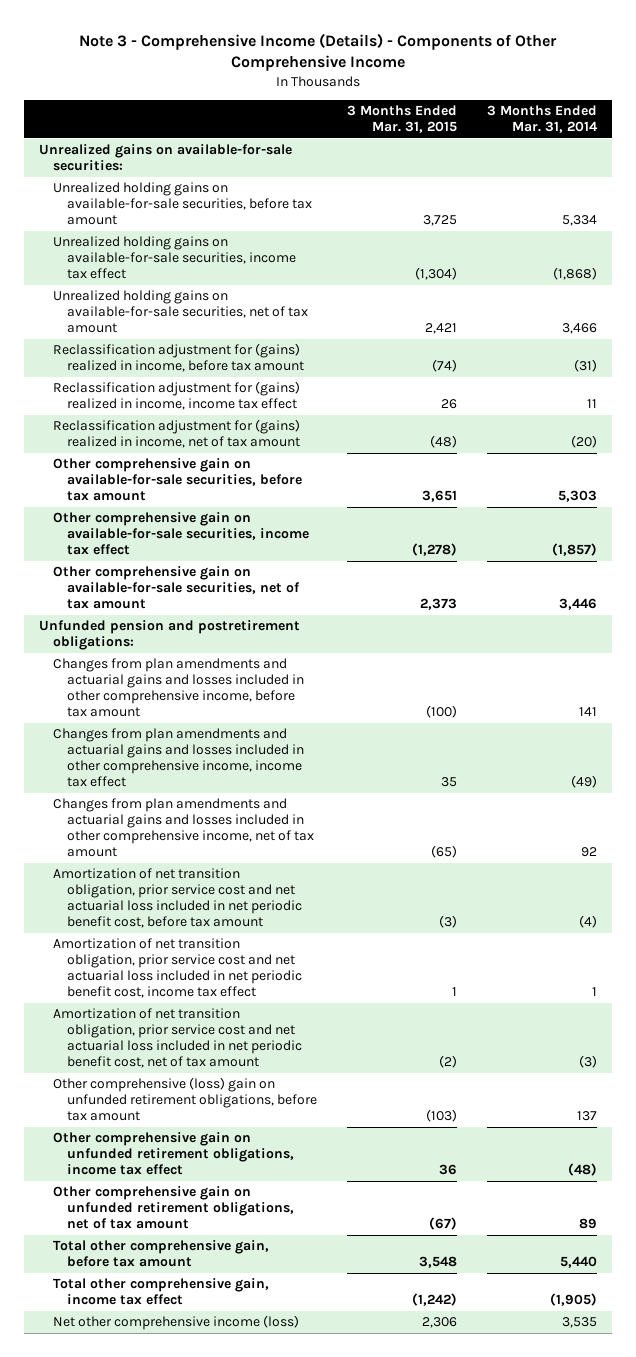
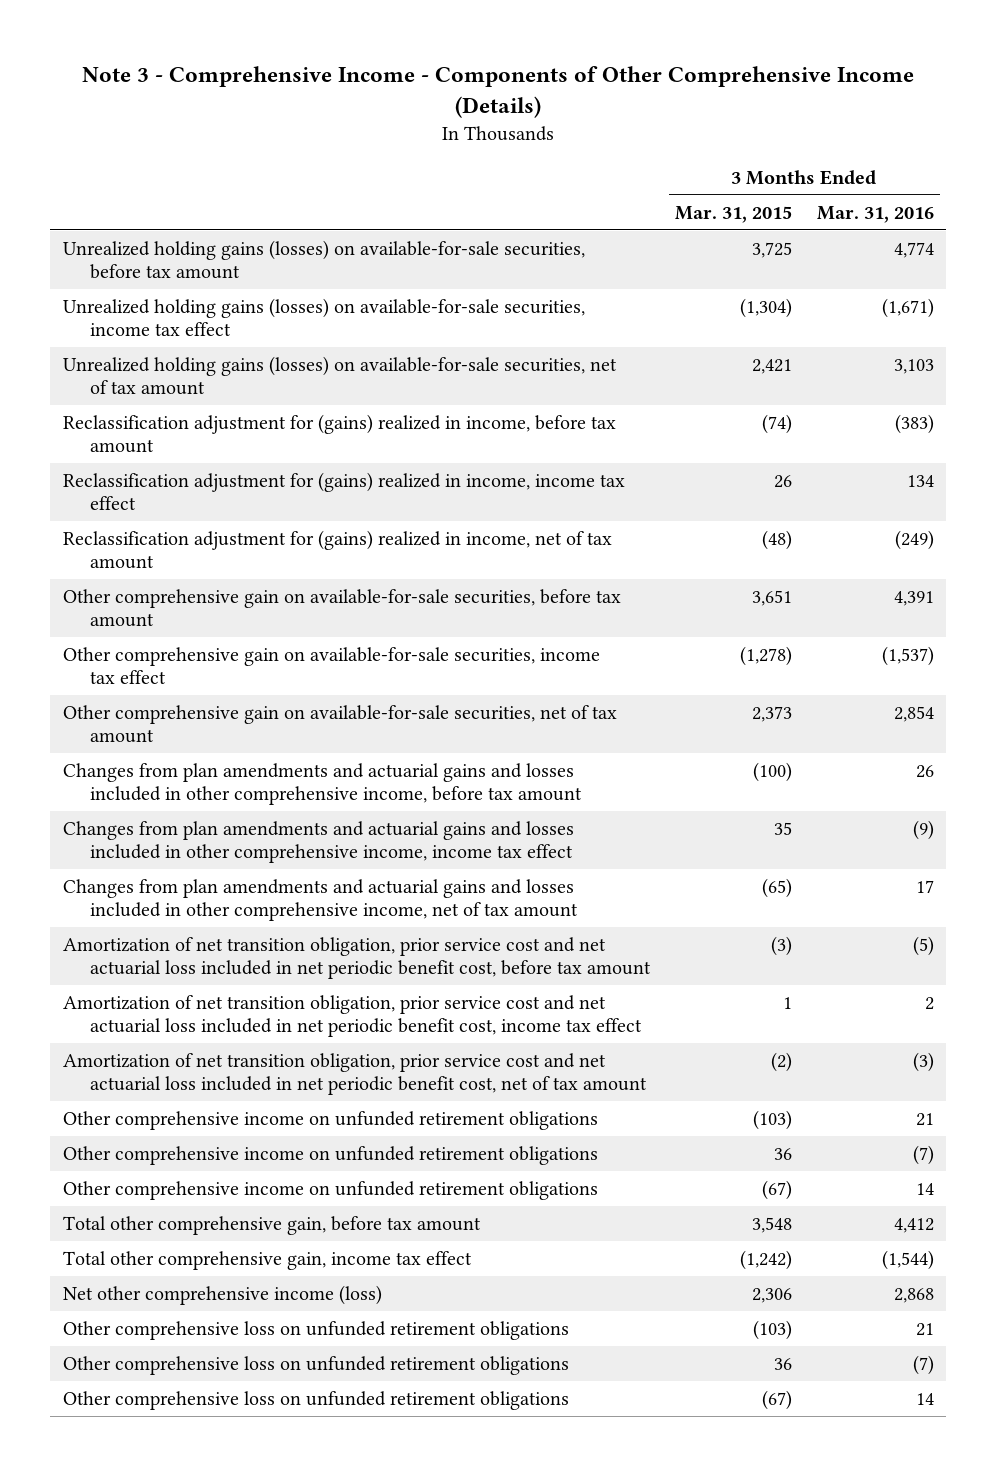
[79,32,558,72] Note 3 - Comprehensive Income (Details) - Components of Other Comprehensive Income -> [82,65,915,118] Note 3 - Comprehensive Income - Components of Other Comprehensive Income (Details)
[486,105,598,134] 3 Months Ended Mar. 31, 2014 -> none
none -> [816,205,934,223] Mar. 31, 2016
[39,144,293,172] Unrealized gains on available-for-sale securities: -> none
[52,182,312,226] Unrealized holding gains on available-for-sale securities, before tax amount -> [62,239,585,280] Unrealized holding gains (losses) on available-for-sale securities, before tax amount
[52,236,296,280] Unrealized holding gains on available-for-sale securities, income tax effect -> [62,297,585,337] Unrealized holding gains (losses) on available-for-sale securities, income tax effect
[52,290,308,334] Unrealized holding gains on available-for-sale securities, net of tax amount -> [62,355,617,396] Unrealized holding gains (losses) on available-for-sale securities, net of tax amount
[39,620,301,651] Unfunded pension and postretirement obligations: -> none
[52,1077,317,1122] Other comprehensive (loss) gain on unfunded retirement obligations, before tax amount -> [62,1110,598,1130] Other comprehensive income on unfunded retirement obligations
[52,1132,294,1176] Other comprehensive gain on unfunded retirement obligations, income tax effect -> [62,1145,598,1165] Other comprehensive income on unfunded retirement obligations
[52,1186,294,1230] Other comprehensive gain on unfunded retirement obligations, net of tax amount -> [62,1180,598,1200] Other comprehensive income on unfunded retirement obligations
none -> [62,1320,569,1340] Other comprehensive loss on unfunded retirement obligations
none -> [62,1355,569,1375] Other comprehensive loss on unfunded retirement obligations
none -> [62,1390,569,1410] Other comprehensive loss on unfunded retirement obligations

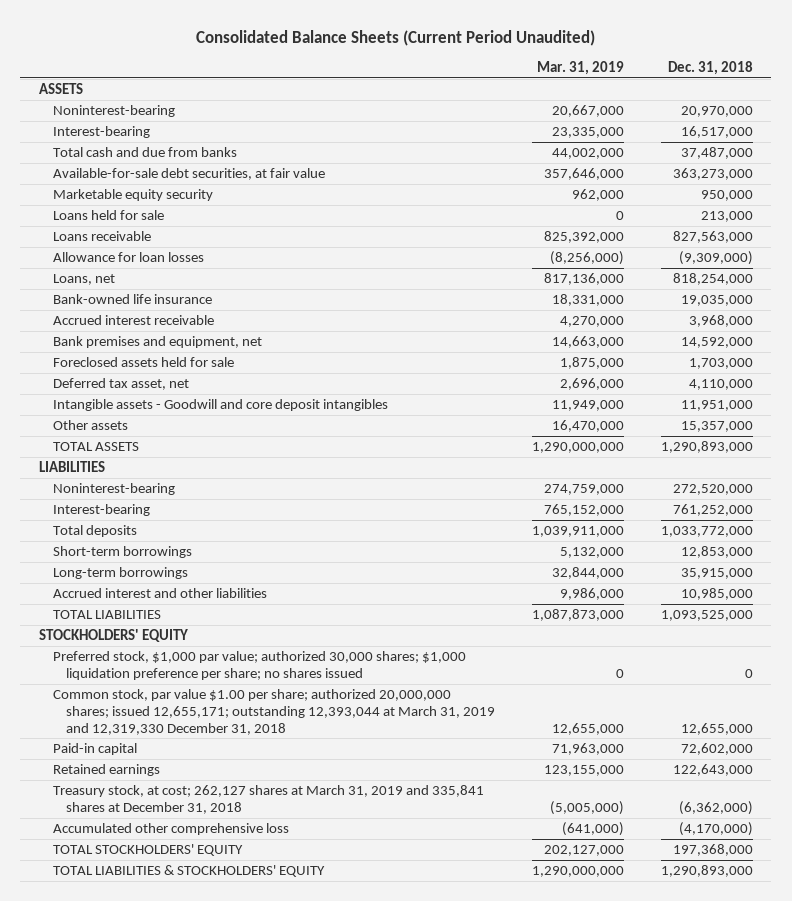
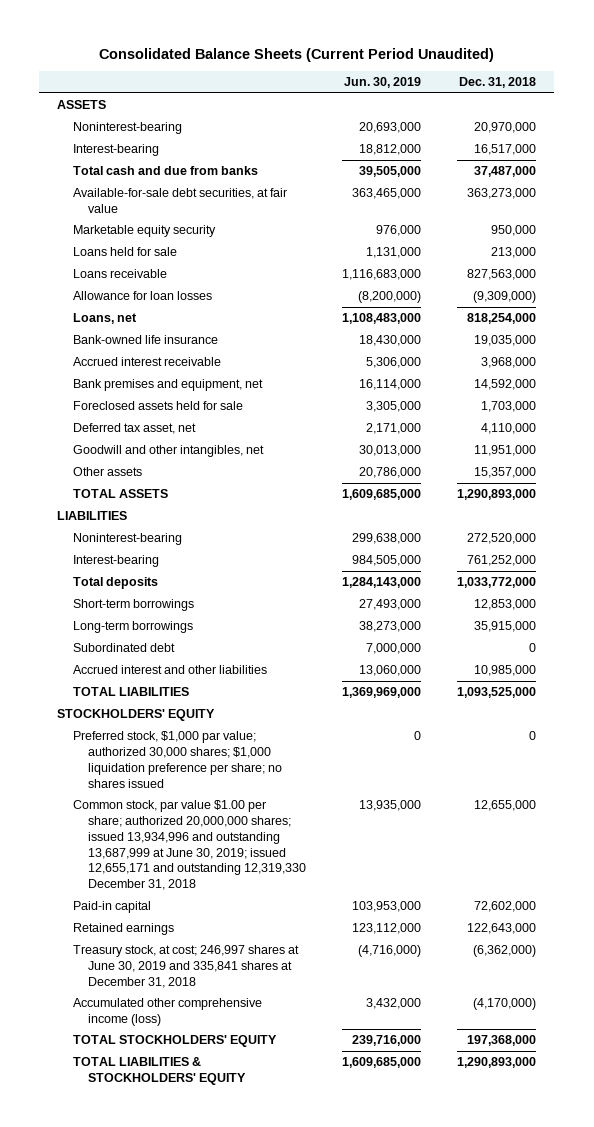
[537,61,625,76] Mar. 31, 2019 -> none
none -> [344,77,422,89] Jun. 30, 2019
[52,399,388,412] Intangible assets - Goodwill and core deposit intangibles -> [72,445,264,458] Goodwill and other intangibles, net
none -> [72,643,175,653] Subordinated debt
[52,689,496,735] Common stock, par value $1.00 per share; authorized 20,000,000 shares; issued 12,655,171; outstanding 12,393,044 at March 31, 2019 and 12,319,330 December 31, 2018 -> [72,800,306,891] Common stock, par value $1.00 per share; authorized 20,000,000 shares; issued 13,934,996 and outstanding 13,687,999 at June 30, 2019; issued 12,655,171 and outstanding 12,319,330 December 31, 2018
[52,785,484,814] Treasury stock, at cost; 262,127 shares at March 31, 2019 and 335,841 shares at December 31, 2018 -> [72,945,299,988] Treasury stock, at cost; 246,997 shares at June 30, 2019 and 335,841 shares at December 31, 2018
[52,823,289,836] Accumulated other comprehensive loss -> [72,998,262,1026] Accumulated other comprehensive income (loss)

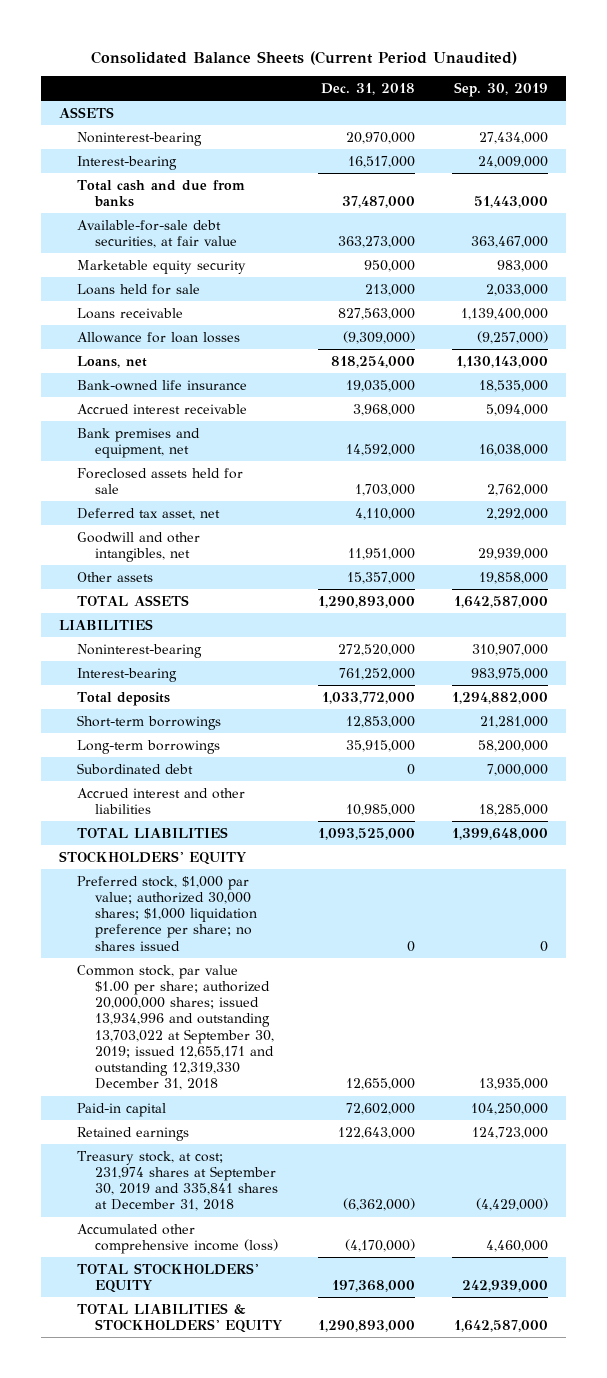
[344,77,422,89] Jun. 30, 2019 -> none
none -> [453,82,548,98] Sep. 30, 2019
[72,800,306,891] Common stock, par value $1.00 per share; authorized 20,000,000 shares; issued 13,934,996 and outstanding 13,687,999 at June 30, 2019; issued 12,655,171 and outstanding 12,319,330 December 31, 2018 -> [77,964,274,1091] Common stock, par value $1.00 per share; authorized 20,000,000 shares; issued 13,934,996 and outstanding 13,703,022 at September 30, 2019; issued 12,655,171 and outstanding 12,319,330 December 31, 2018
[72,945,299,988] Treasury stock, at cost; 246,997 shares at June 30, 2019 and 335,841 shares at December 31, 2018 -> [77,1150,278,1212] Treasury stock, at cost; 231,974 shares at September 30, 2019 and 335,841 shares at December 31, 2018

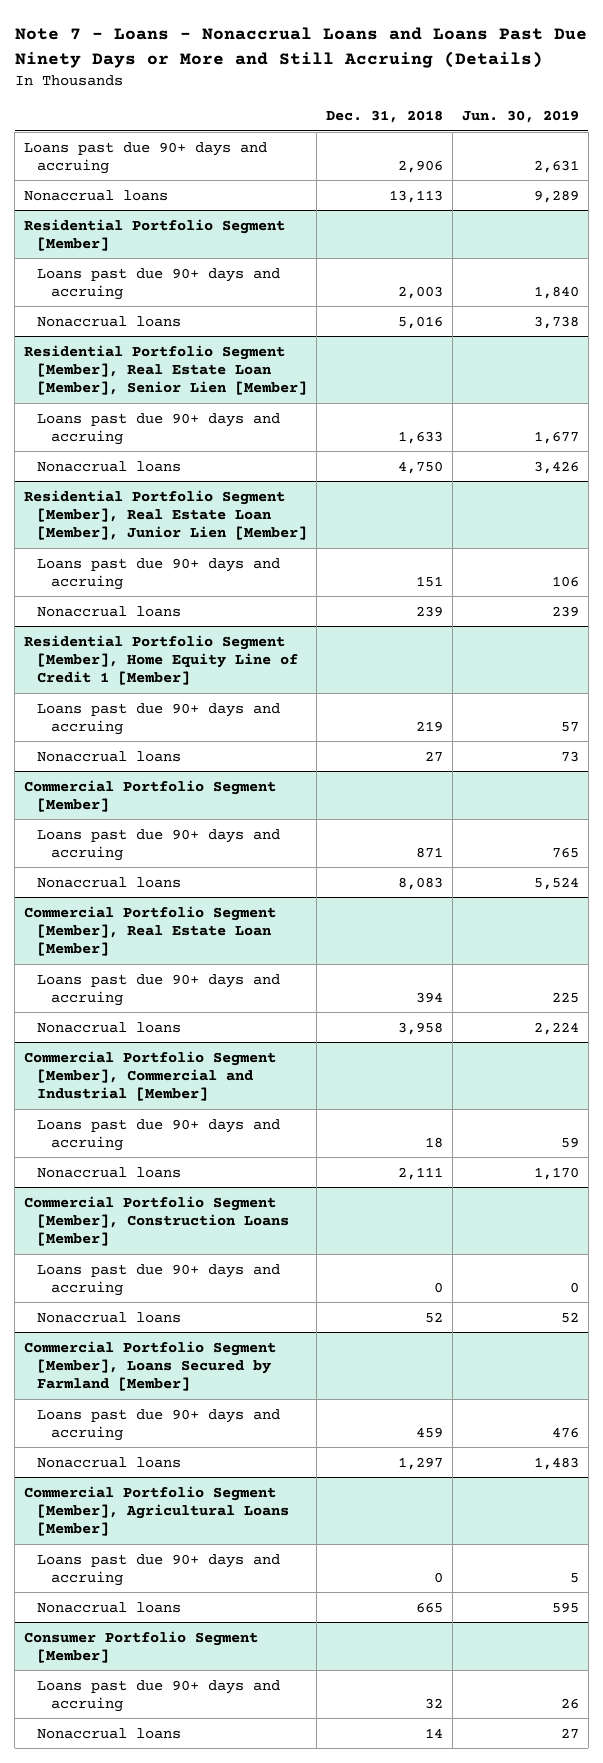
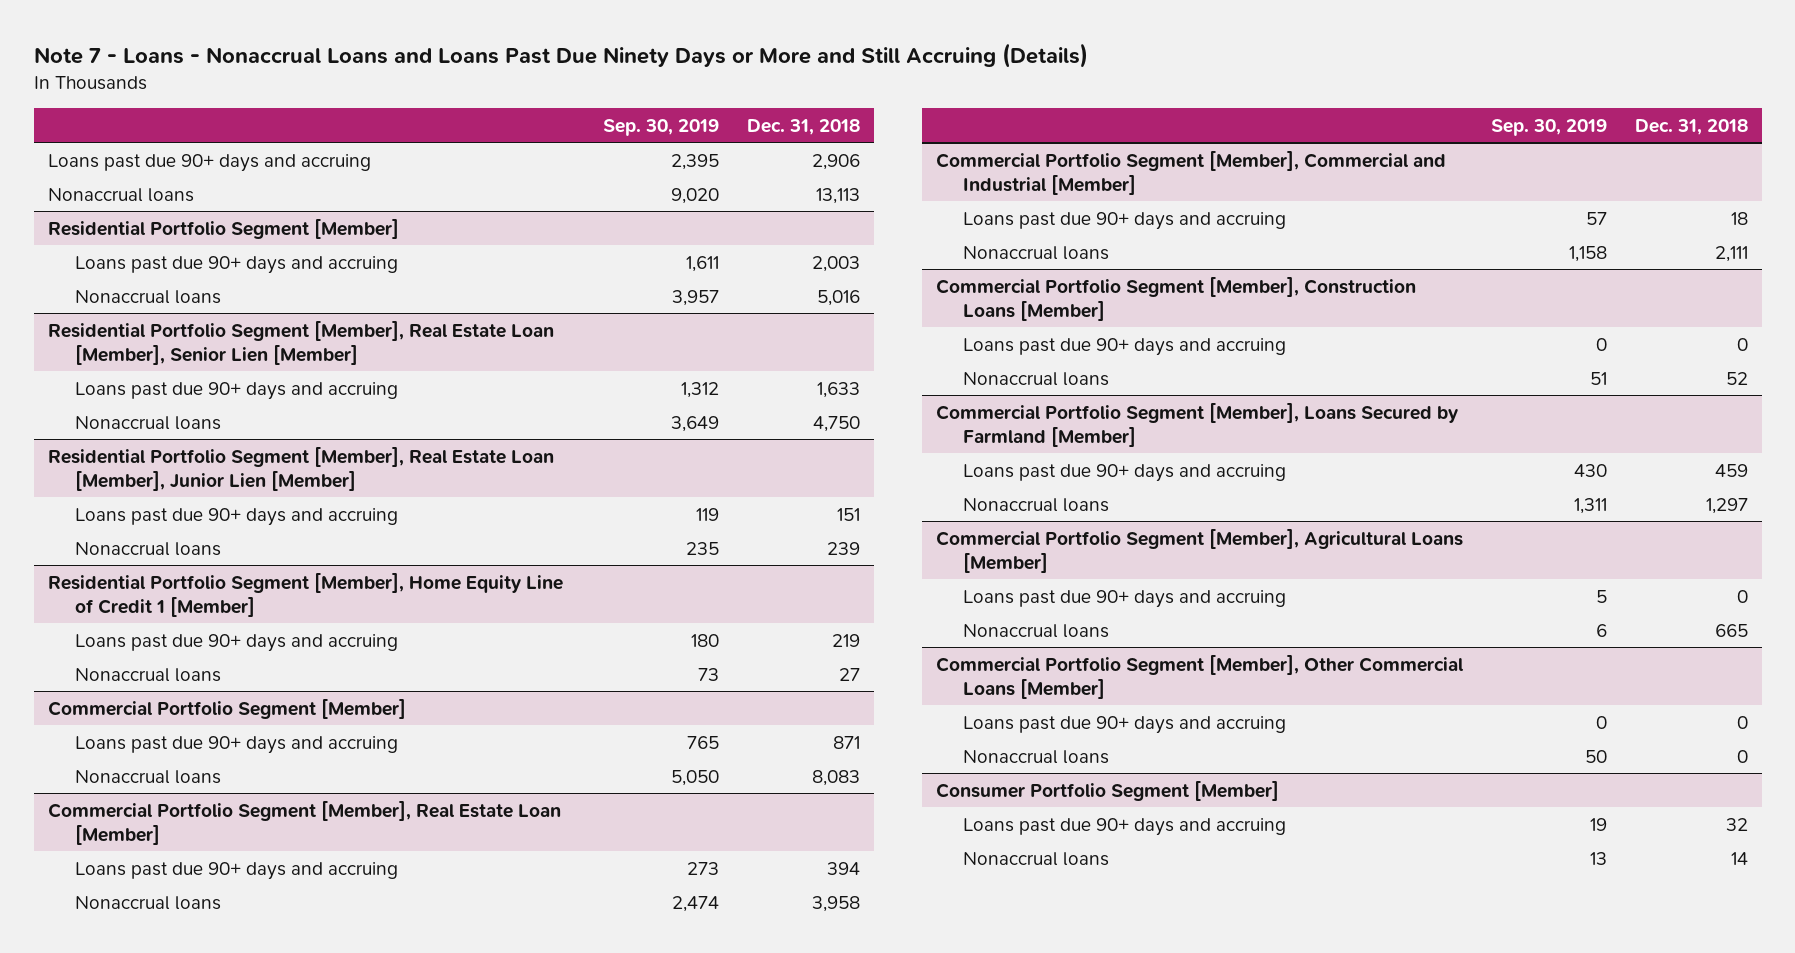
[461,110,579,124] Jun. 30, 2019 -> none
none -> [602,118,719,136] Sep. 30, 2019
none -> [935,654,1464,699] Commercial Portfolio Segment [Member], Other Commercial Loans [Member]
none -> [962,715,1286,734] Loans past due 90+ days and accruing
none -> [962,749,1109,764] Nonaccrual loans

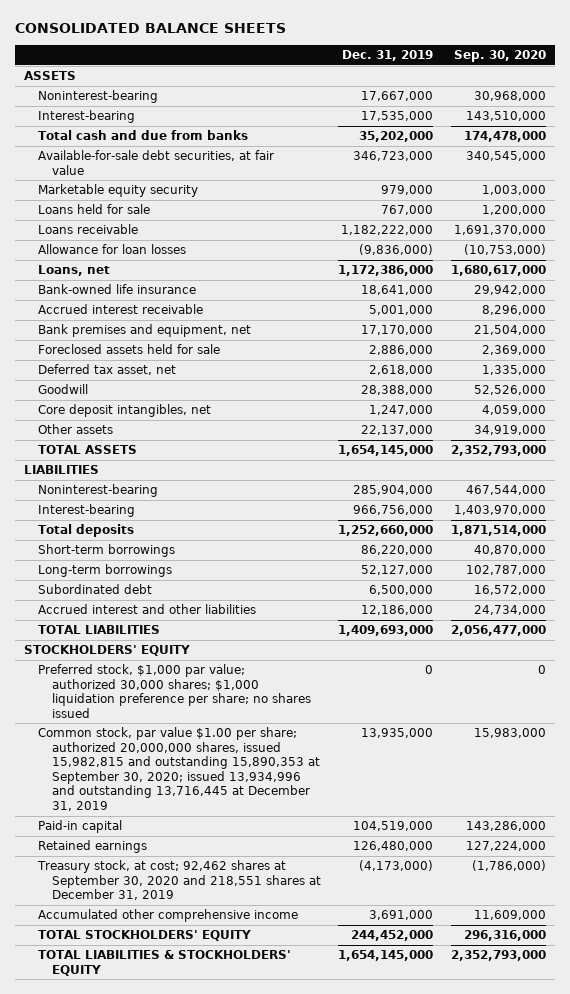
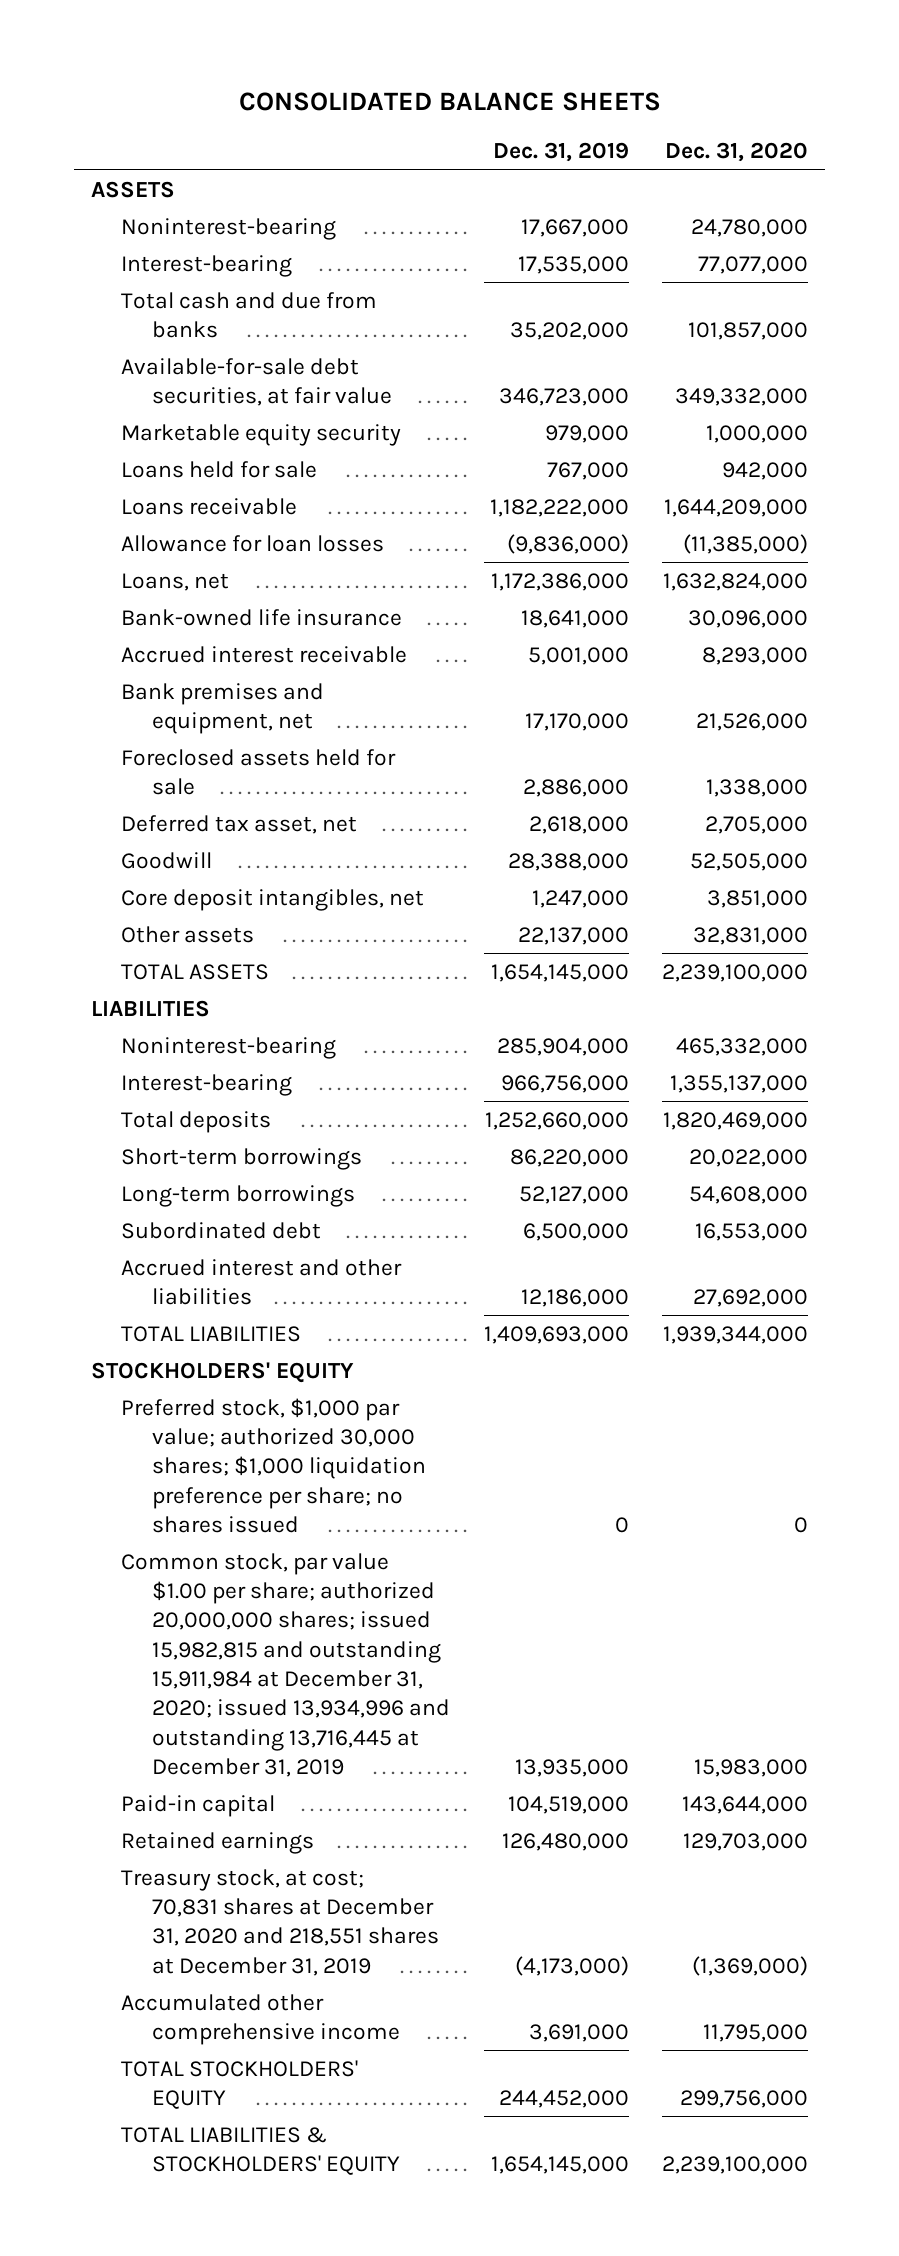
[453,50,546,63] Sep. 30, 2020 -> none
none -> [665,142,809,163] Dec. 31, 2020
[38,727,320,811] Common stock, par value $1.00 per share; authorized 20,000,000 shares, issued 15,982,815 and outstanding 15,890,353 at September 30, 2020; issued 13,934,996 and outstanding 13,716,445 at December 31, 2019 -> [121,1552,450,1777] Common stock, par value $1.00 per share; authorized 20,000,000 shares; issued 15,982,815 and outstanding 15,911,984 at December 31, 2020; issued 13,934,996 and outstanding 13,716,445 at December 31, 2019
[37,860,321,901] Treasury stock, at cost; 92,462 shares at September 30, 2020 and 218,551 shares at December 31, 2019 -> [121,1868,439,1976] Treasury stock, at cost; 70,831 shares at December 31, 2020 and 218,551 shares at December 31, 2019

